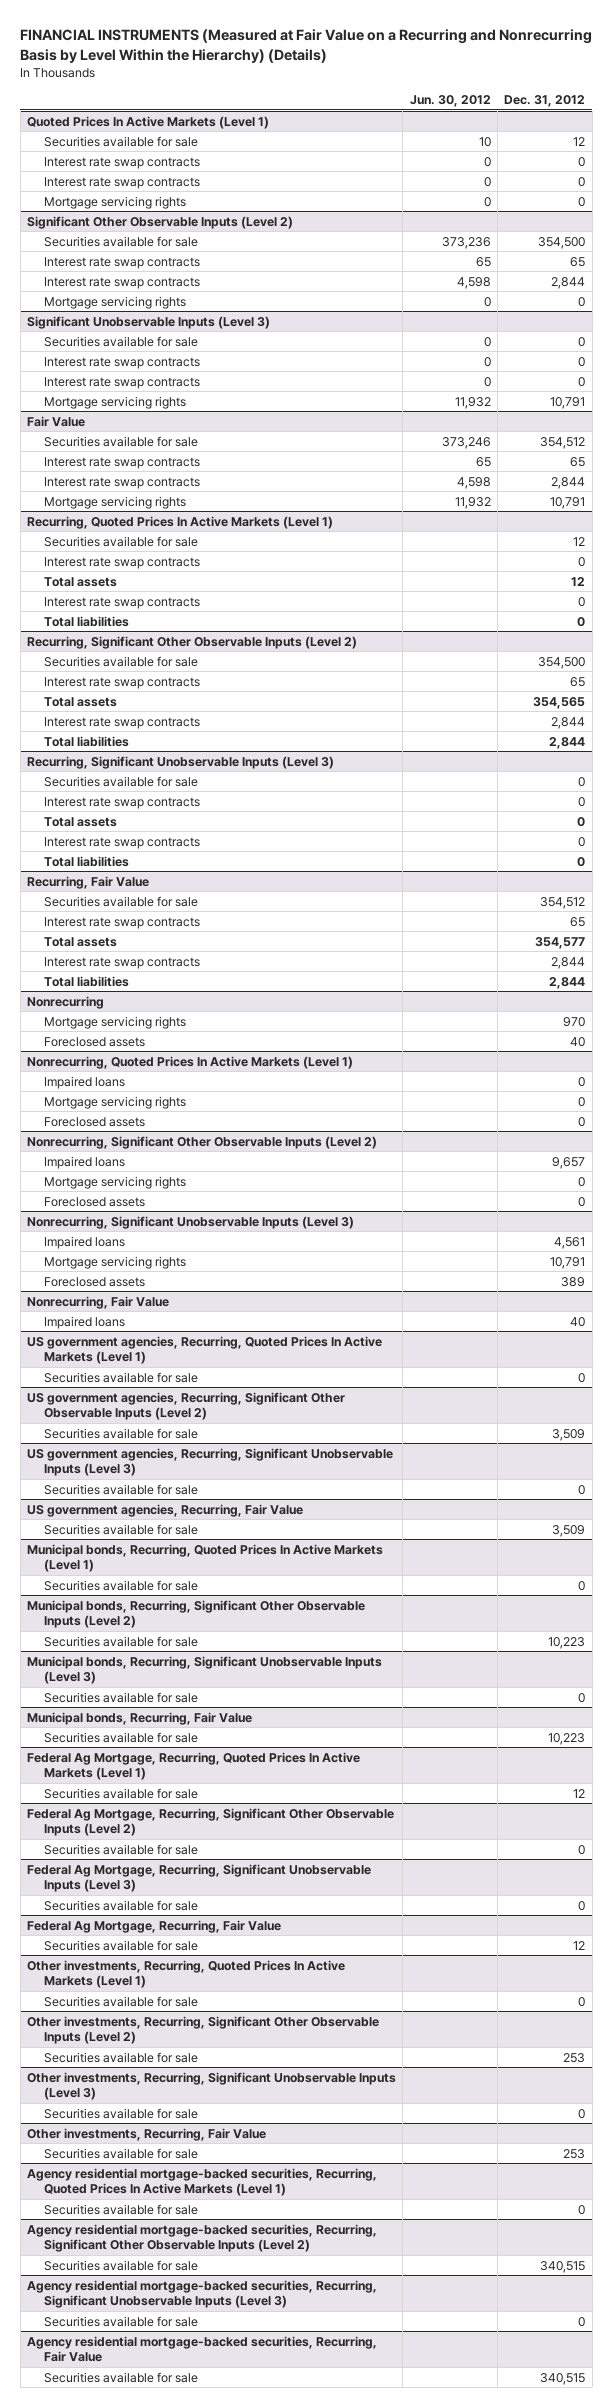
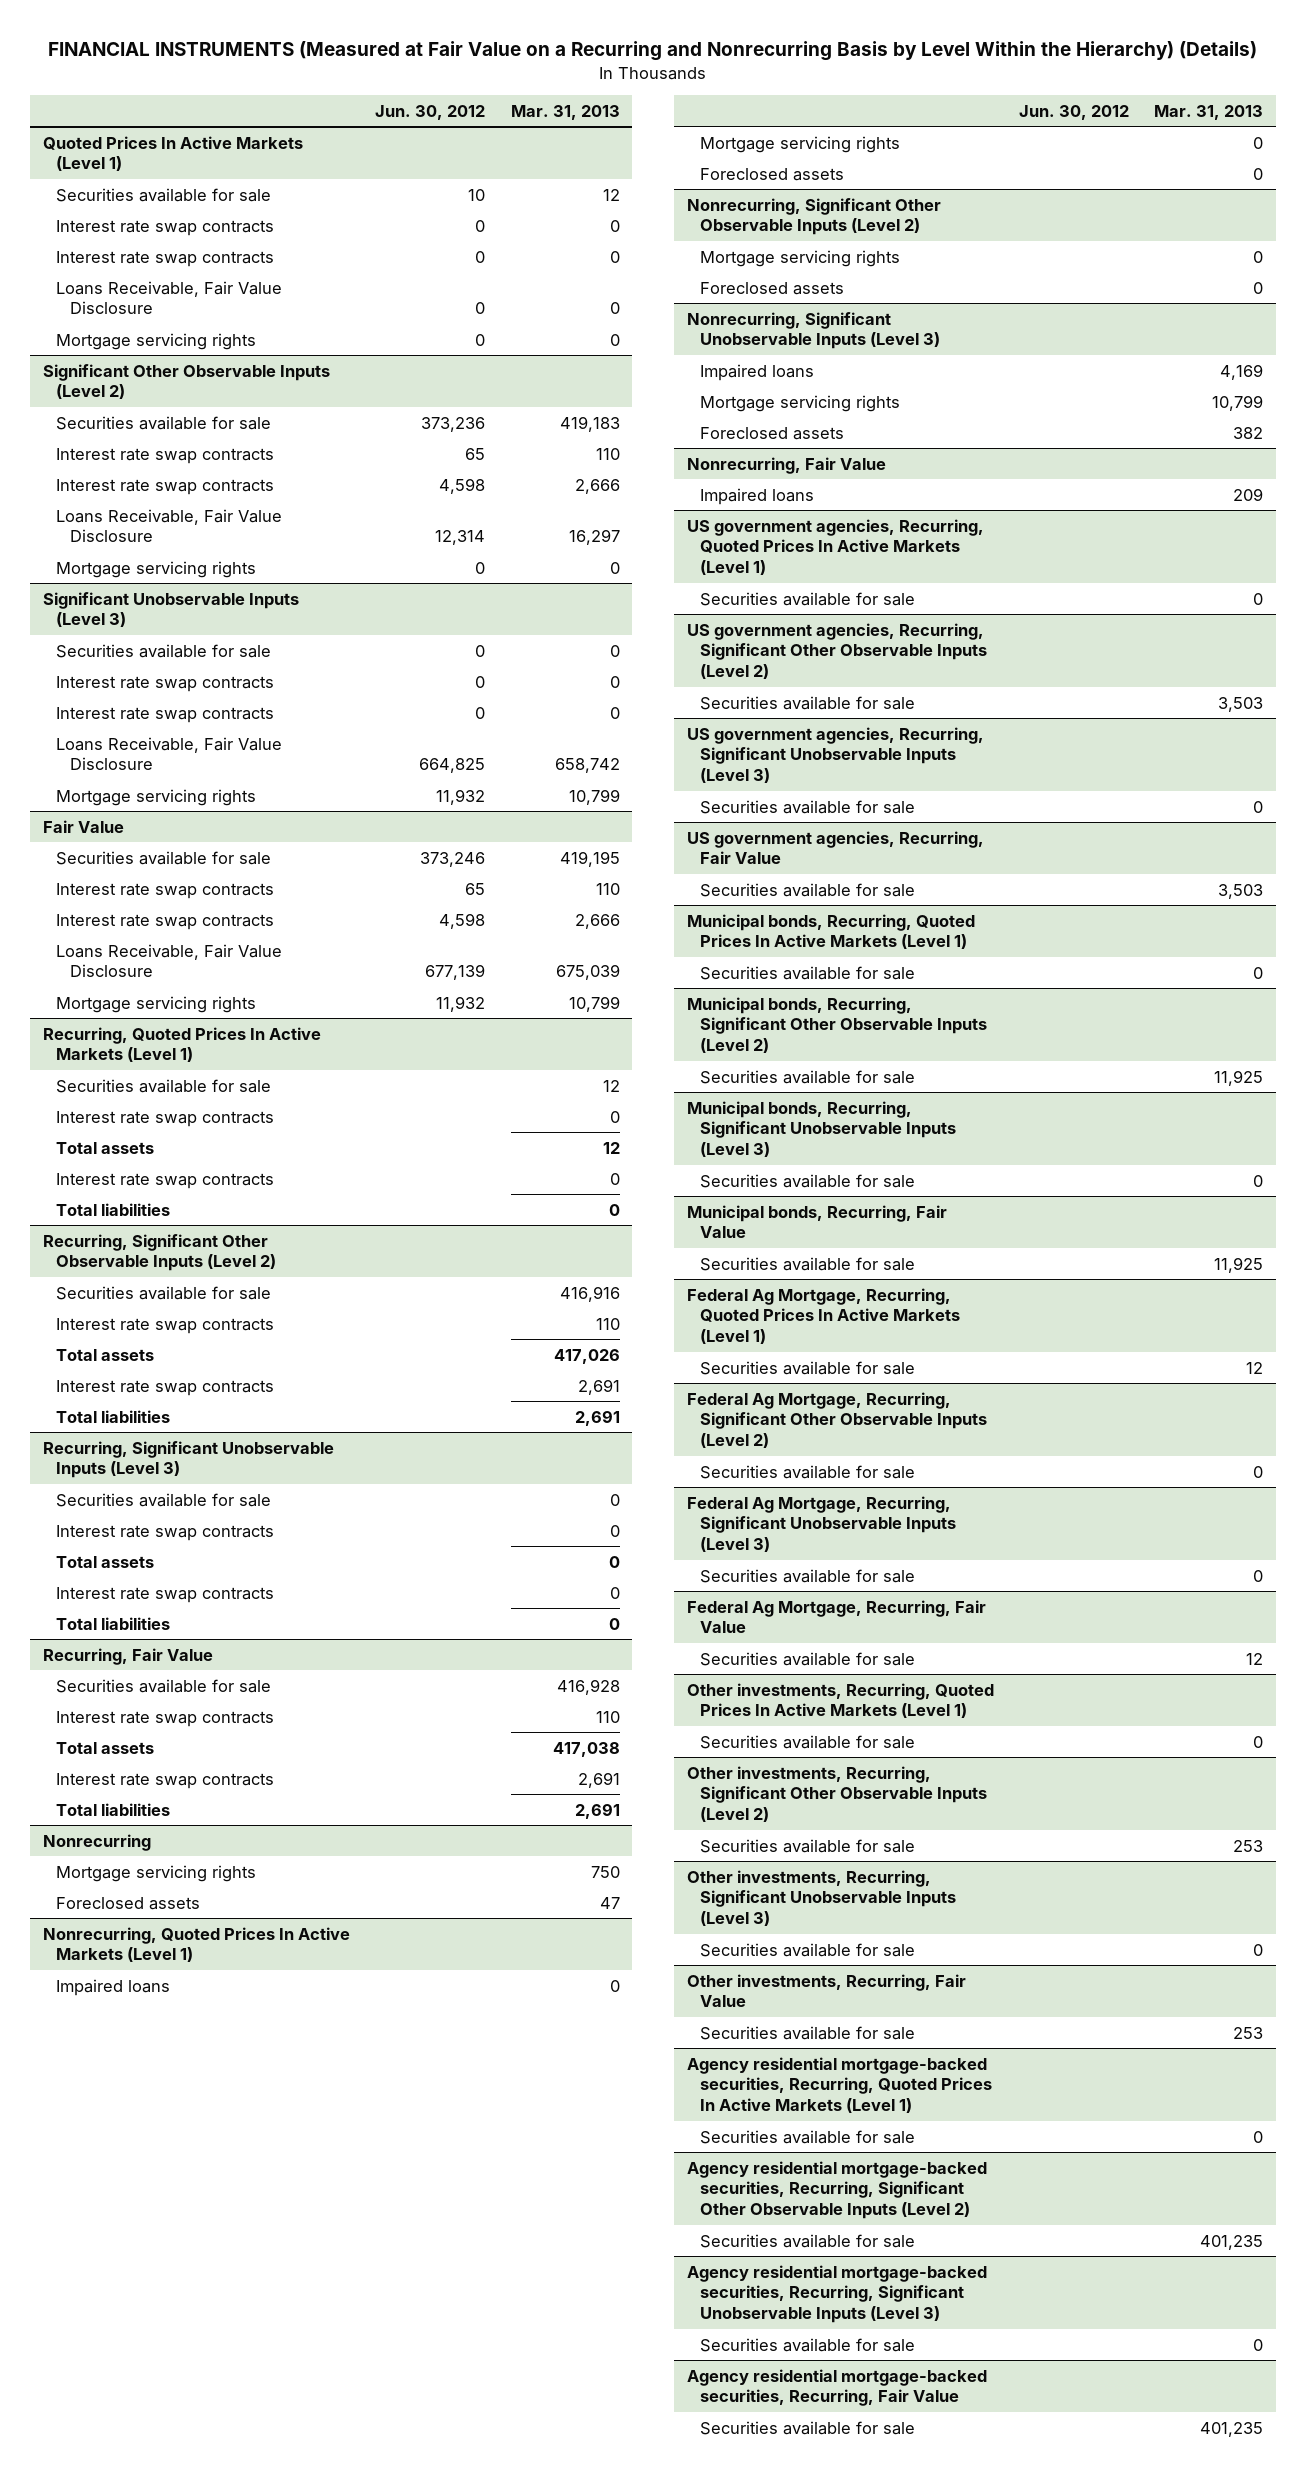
[504,95,586,108] Dec. 31, 2012 -> none
none -> [510,104,620,120] Mar. 31, 2013
none -> [56,280,283,315] Loans Receivable, Fair Value Disclosure
none -> [56,508,283,543] Loans Receivable, Fair Value Disclosure
none -> [56,736,283,771] Loans Receivable, Fair Value Disclosure
none -> [56,943,283,978] Loans Receivable, Fair Value Disclosure
[44,1155,126,1169] Impaired loans -> none

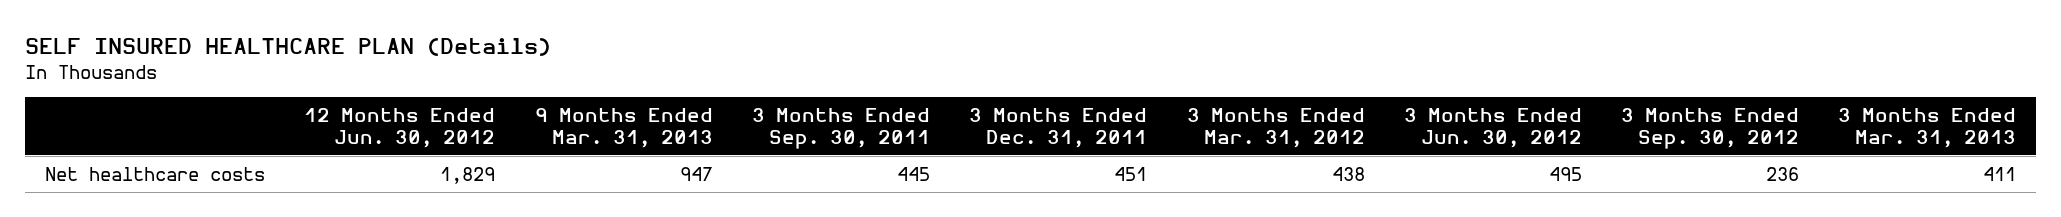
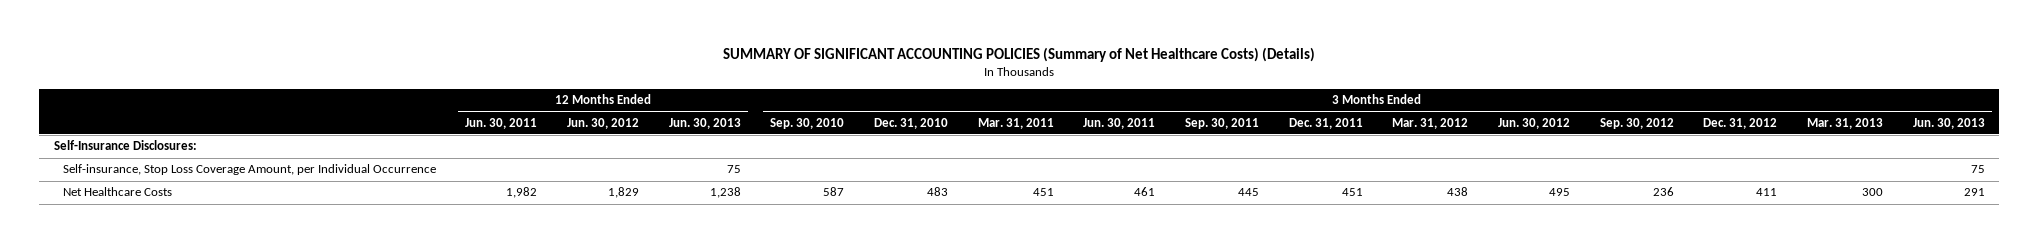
[25,37,552,56] SELF INSURED HEALTHCARE PLAN (Details) -> [723,46,1316,62] SUMMARY OF SIGNIFICANT ACCOUNTING POLICIES (Summary of Net Healthcare Costs) (Details)
[534,107,713,149] 9 Months Ended Mar. 31, 2013 -> none
none -> [465,117,538,129] Jun. 30, 2011
none -> [668,117,741,129] Jun. 30, 2013
none -> [770,117,845,129] Sep. 30, 2010
none -> [873,117,948,129] Dec. 31, 2010
none -> [977,117,1054,129] Mar. 31, 2011
none -> [1083,117,1156,129] Jun. 30, 2011
none -> [1703,117,1778,129] Dec. 31, 2012
none -> [1912,117,1985,129] Jun. 30, 2013
none -> [53,140,197,151] Self-Insurance Disclosures:
none -> [62,164,436,176] Self-insurance, Stop Loss Coverage Amount, per Individual Occurrence
[45,166,266,181] Net healthcare costs -> [62,187,172,197] Net Healthcare Costs
[1983,166,2017,181] 411 -> [1861,188,1883,197] 300

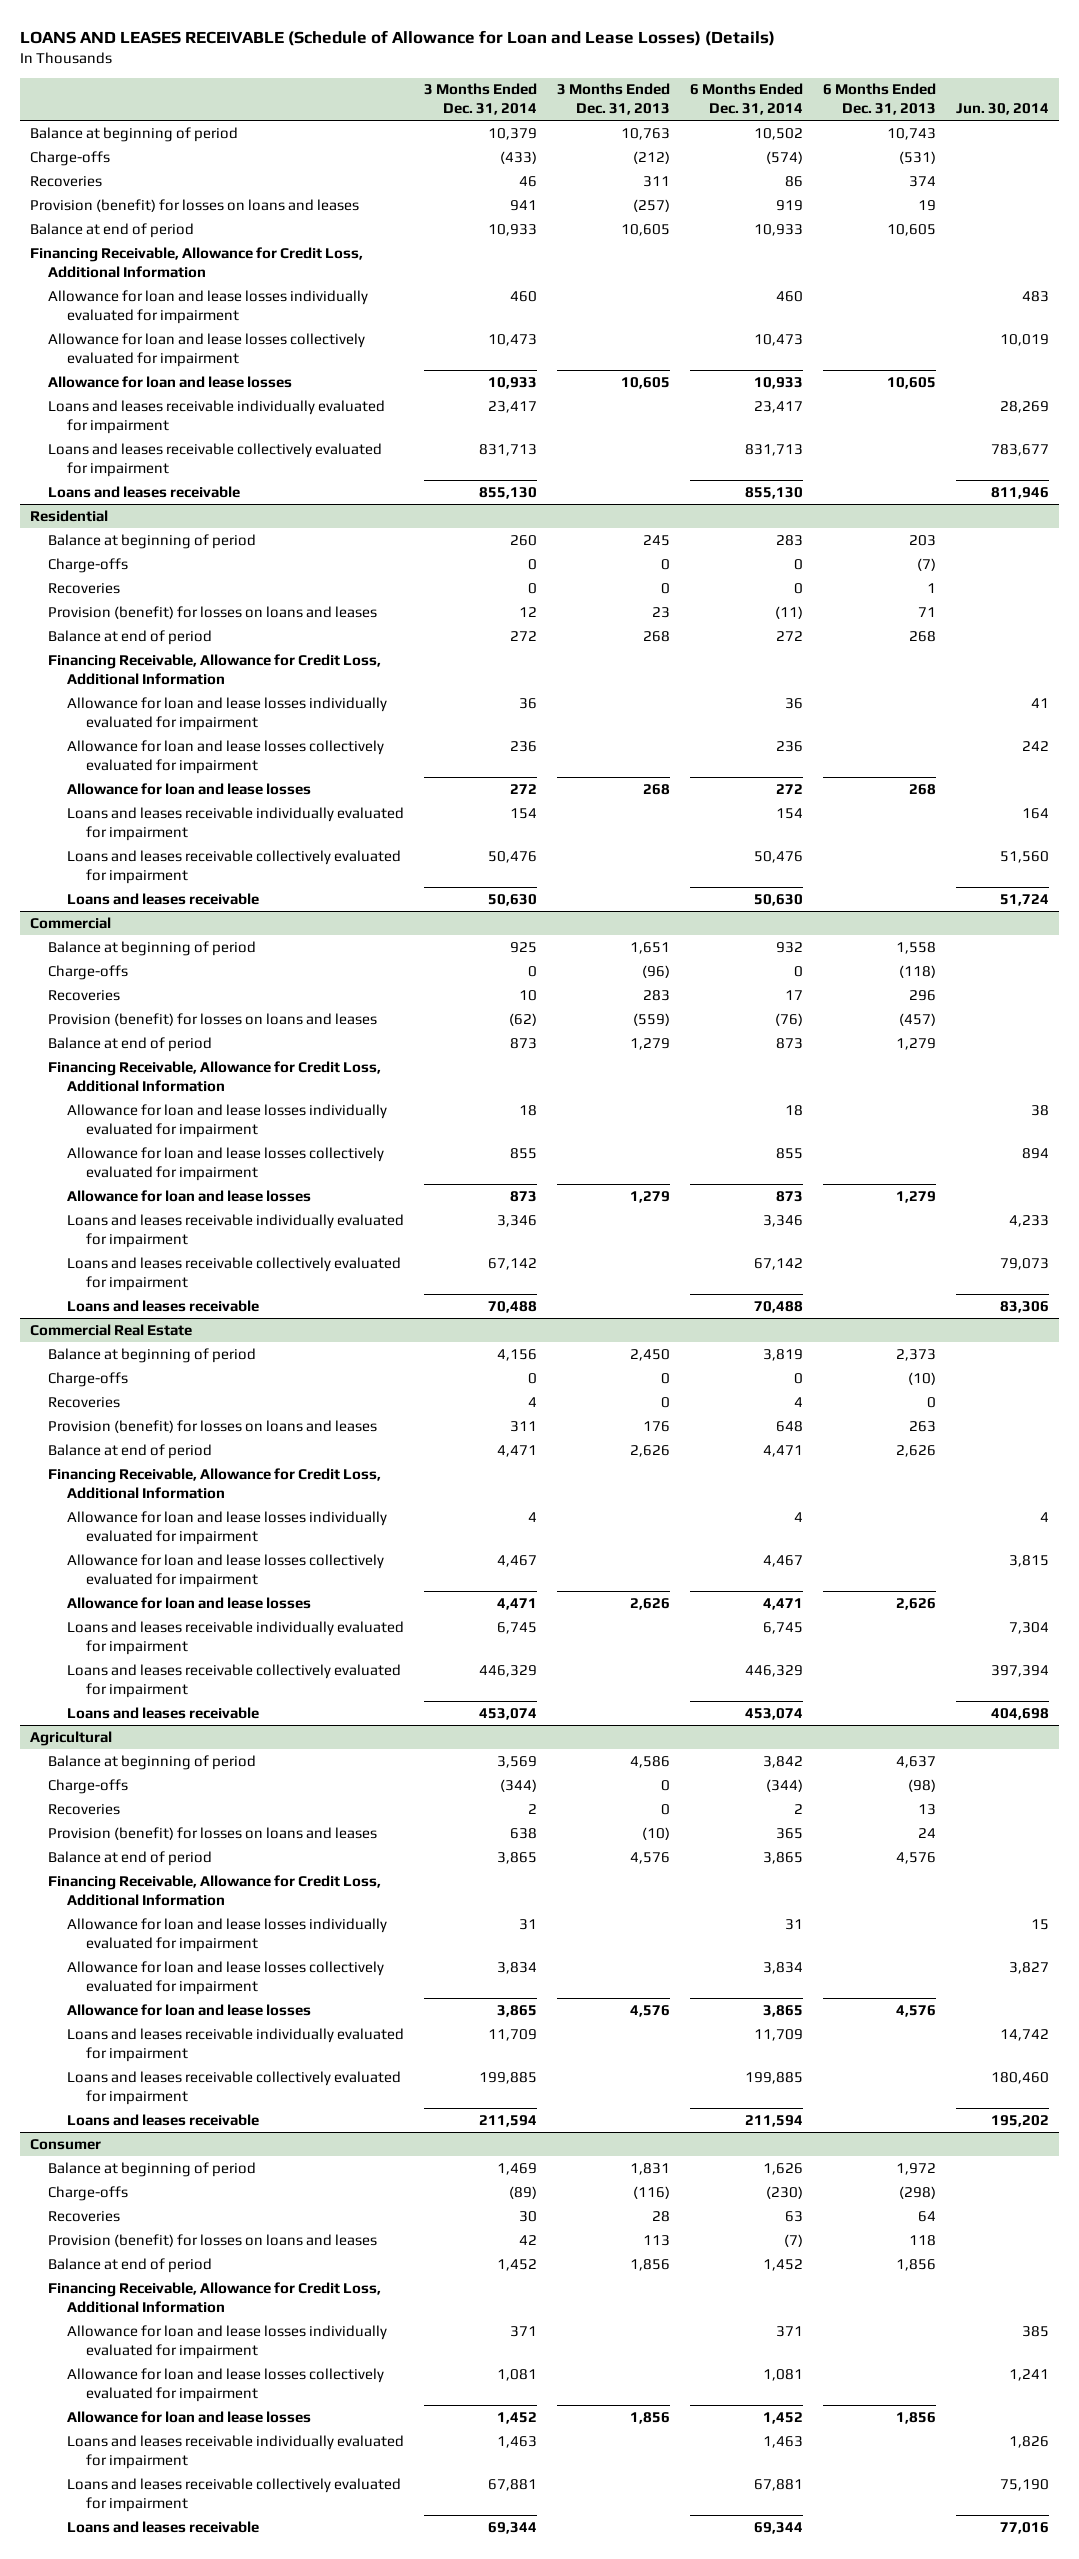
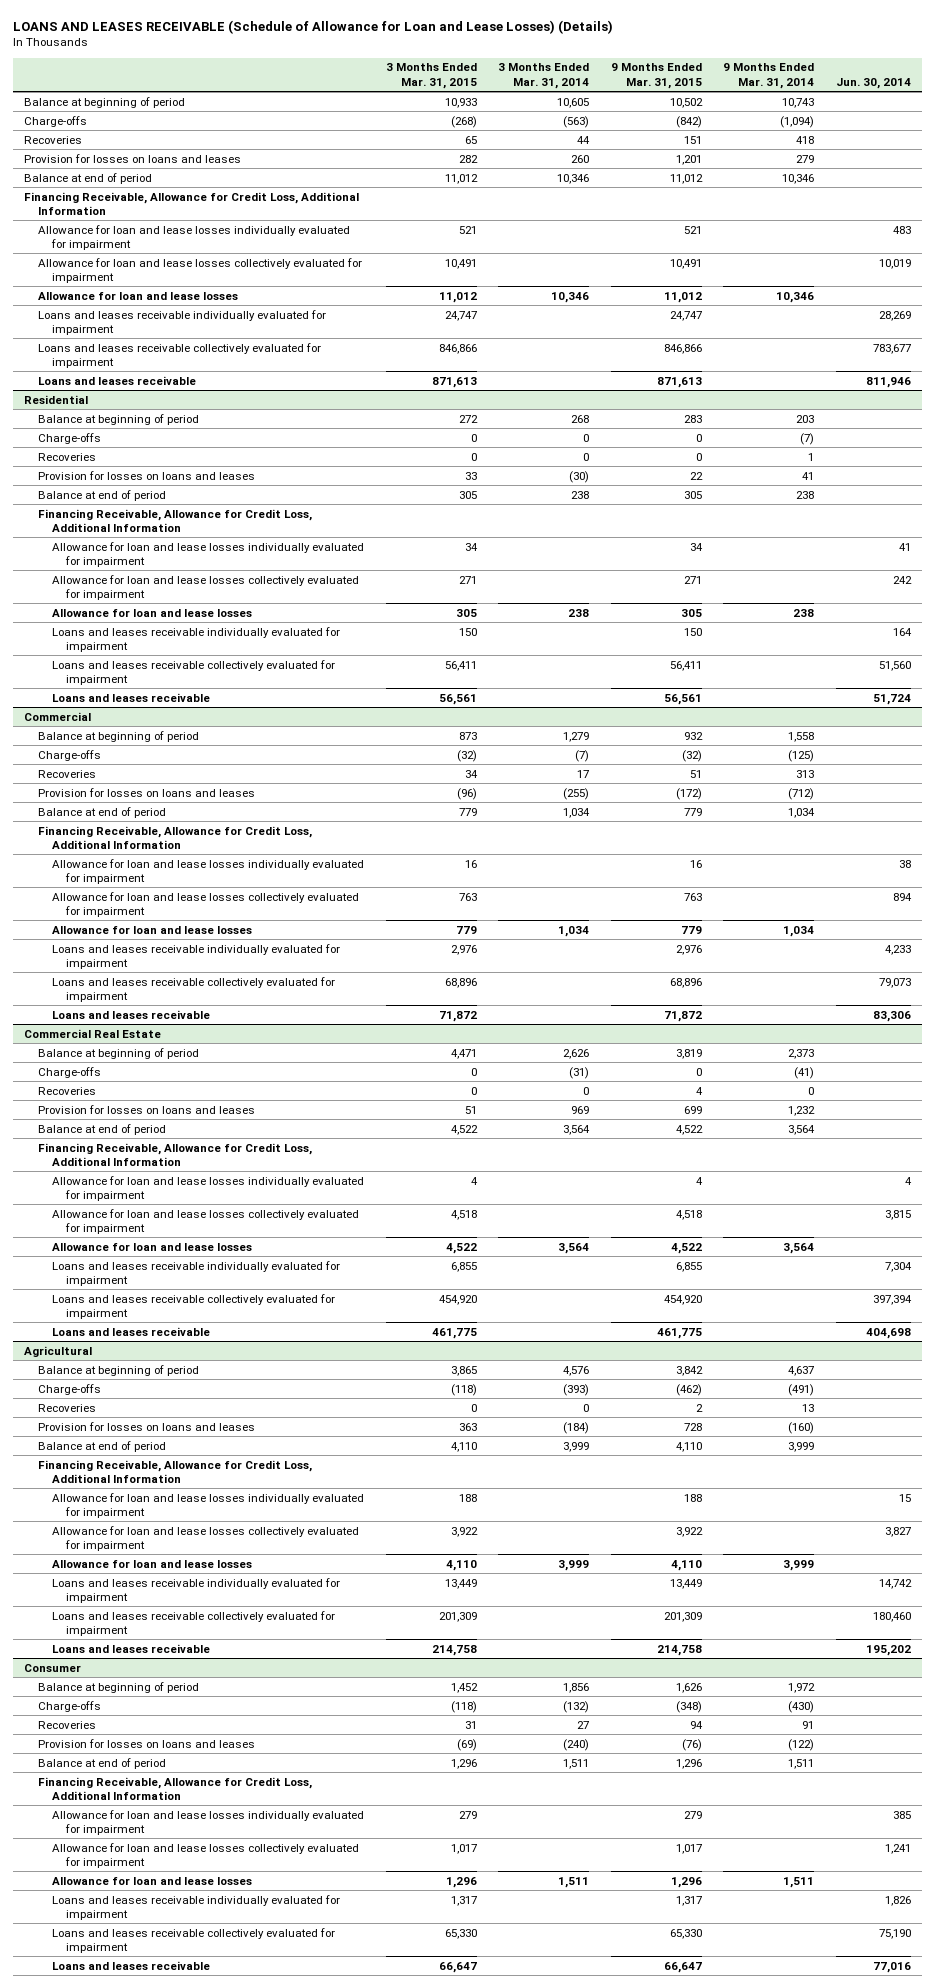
[423,83,537,116] 3 Months Ended Dec. 31, 2014 -> none
[556,83,670,116] 3 Months Ended Dec. 31, 2013 -> none
[689,83,803,116] 6 Months Ended Dec. 31, 2014 -> none
[822,83,936,116] 6 Months Ended Dec. 31, 2013 -> none
none -> [385,63,477,89] 3 Months Ended Mar. 31, 2015
none -> [498,63,590,89] 3 Months Ended Mar. 31, 2014
none -> [610,63,702,89] 9 Months Ended Mar. 31, 2015
none -> [723,63,815,89] 9 Months Ended Mar. 31, 2014
[29,198,359,212] Provision (benefit) for losses on loans and leases -> [23,153,241,163] Provision for losses on loans and leases
[48,605,378,619] Provision (benefit) for losses on loans and leases -> [37,470,255,480] Provision for losses on loans and leases
[48,1012,378,1026] Provision (benefit) for losses on loans and leases -> [37,787,255,797] Provision for losses on loans and leases
[48,1419,378,1433] Provision (benefit) for losses on loans and leases -> [37,1104,255,1114] Provision for losses on loans and leases
[48,1826,378,1840] Provision (benefit) for losses on loans and leases -> [37,1421,255,1431] Provision for losses on loans and leases
[48,2233,378,2247] Provision (benefit) for losses on loans and leases -> [37,1738,255,1748] Provision for losses on loans and leases

